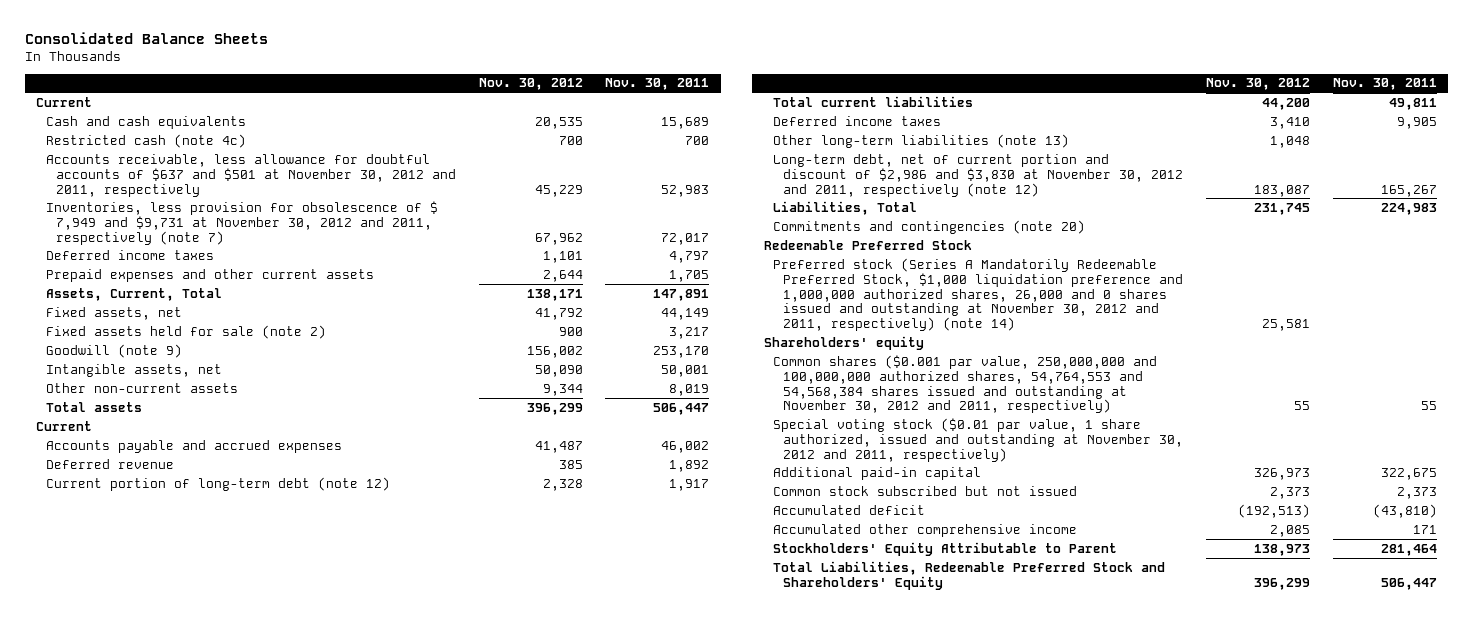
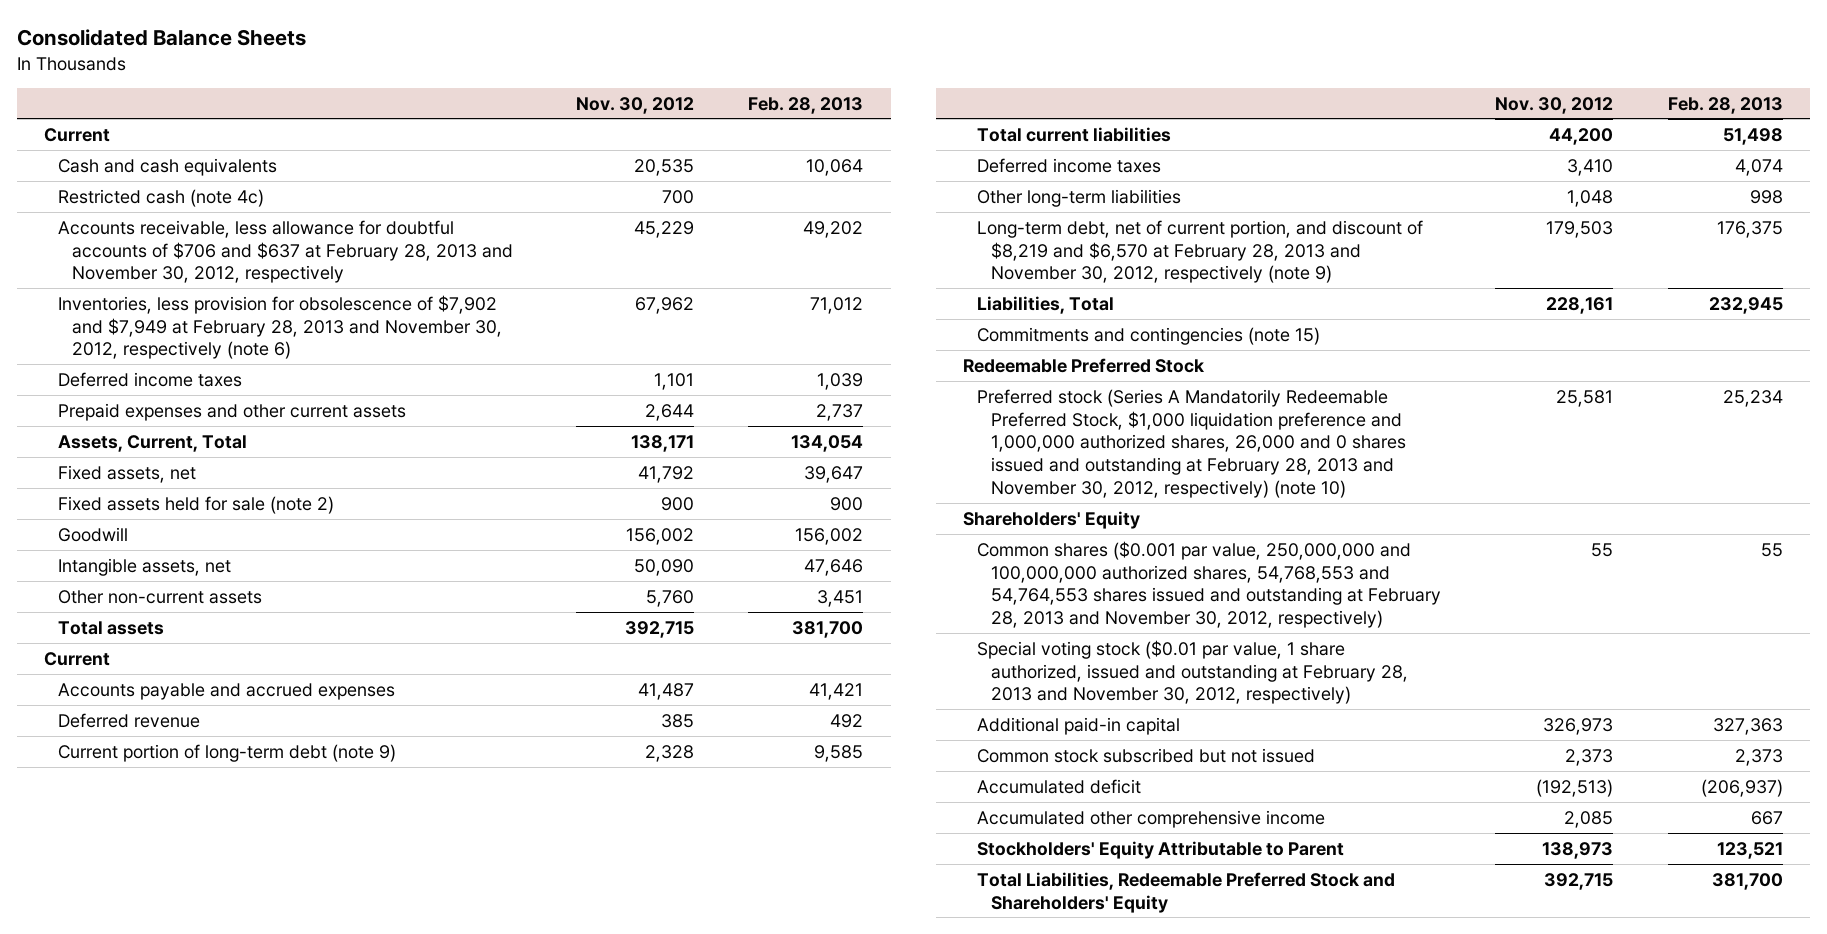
[605,78,710,91] Nov. 30, 2011 -> none
none -> [748,96,864,114] Feb. 28, 2013
[46,153,456,197] Accounts receivable, less allowance for doubtful accounts of $637 and $501 at November 30, 2012 and 2011, respectively -> [57,219,513,284] Accounts receivable, less allowance for doubtful accounts of $706 and $637 at February 28, 2013 and November 30, 2012, respectively
[46,200,439,245] Inventories, less provision for obsolescence of $ 7,949 and $9,731 at November 30, 2012 and 2011, respectively (note 7) -> [57,294,502,360] Inventories, less provision for obsolescence of $7,902 and $7,949 at February 28, 2013 and November 30, 2012, respectively (note 6)
[46,343,183,358] Goodwill (note 9) -> [57,526,128,542] Goodwill
[542,383,583,396] 9,344 -> [646,589,695,607] 5,760
[526,402,583,415] 396,299 -> [625,620,695,638] 392,715
[46,476,391,491] Current portion of long-term debt (note 12) -> [57,743,396,762] Current portion of long-term debt (note 9)
[773,133,1070,148] Other long-term liabilities (note 13) -> [977,188,1182,207] Other long-term liabilities
[773,153,1183,197] Long-term debt, net of current portion and discount of $2,986 and $3,830 at November 30, 2012 and 2011, respectively (note 12) -> [977,219,1424,284] Long-term debt, net of current portion, and discount of $8,219 and $6,570 at February 28, 2013 and November 30, 2012, respectively (note 9)
[1253,184,1310,197] 183,087 -> [1546,220,1614,238] 179,503
[1253,202,1310,215] 231,745 -> [1546,296,1614,314] 228,161
[773,219,1086,234] Commitments and contingencies (note 20) -> [977,326,1321,345] Commitments and contingencies (note 15)
[773,257,1183,332] Preferred stock (Series A Mandatorily Redeemable Preferred Stock, $1,000 liquidation preference and 1,000,000 authorized shares, 26,000 and 0 shares issued and outstanding at November 30, 2012 and 2011, respectively) (note 14) -> [977,388,1407,498] Preferred stock (Series A Mandatorily Redeemable Preferred Stock, $1,000 liquidation preference and 1,000,000 authorized shares, 26,000 and 0 shares issued and outstanding at February 28, 2013 and November 30, 2012, respectively) (note 10)
[763,335,924,350] Shareholders' equity -> [963,510,1141,529] Shareholders' Equity
[773,354,1158,414] Common shares ($0.001 par value, 250,000,000 and 100,000,000 authorized shares, 54,764,553 and 54,568,384 shares issued and outstanding at November 30, 2012 and 2011, respectively) -> [977,540,1442,629] Common shares ($0.001 par value, 250,000,000 and 100,000,000 authorized shares, 54,768,553 and 54,764,553 shares issued and outstanding at February 28, 2013 and November 30, 2012, respectively)
[773,417,1183,462] Special voting stock ($0.01 par value, 1 share authorized, issued and outstanding at November 30, 2012 and 2011, respectively) -> [977,639,1409,705] Special voting stock ($0.01 par value, 1 share authorized, issued and outstanding at February 28, 2013 and November 30, 2012, respectively)
[1253,577,1310,590] 396,299 -> [1544,872,1614,890] 392,715

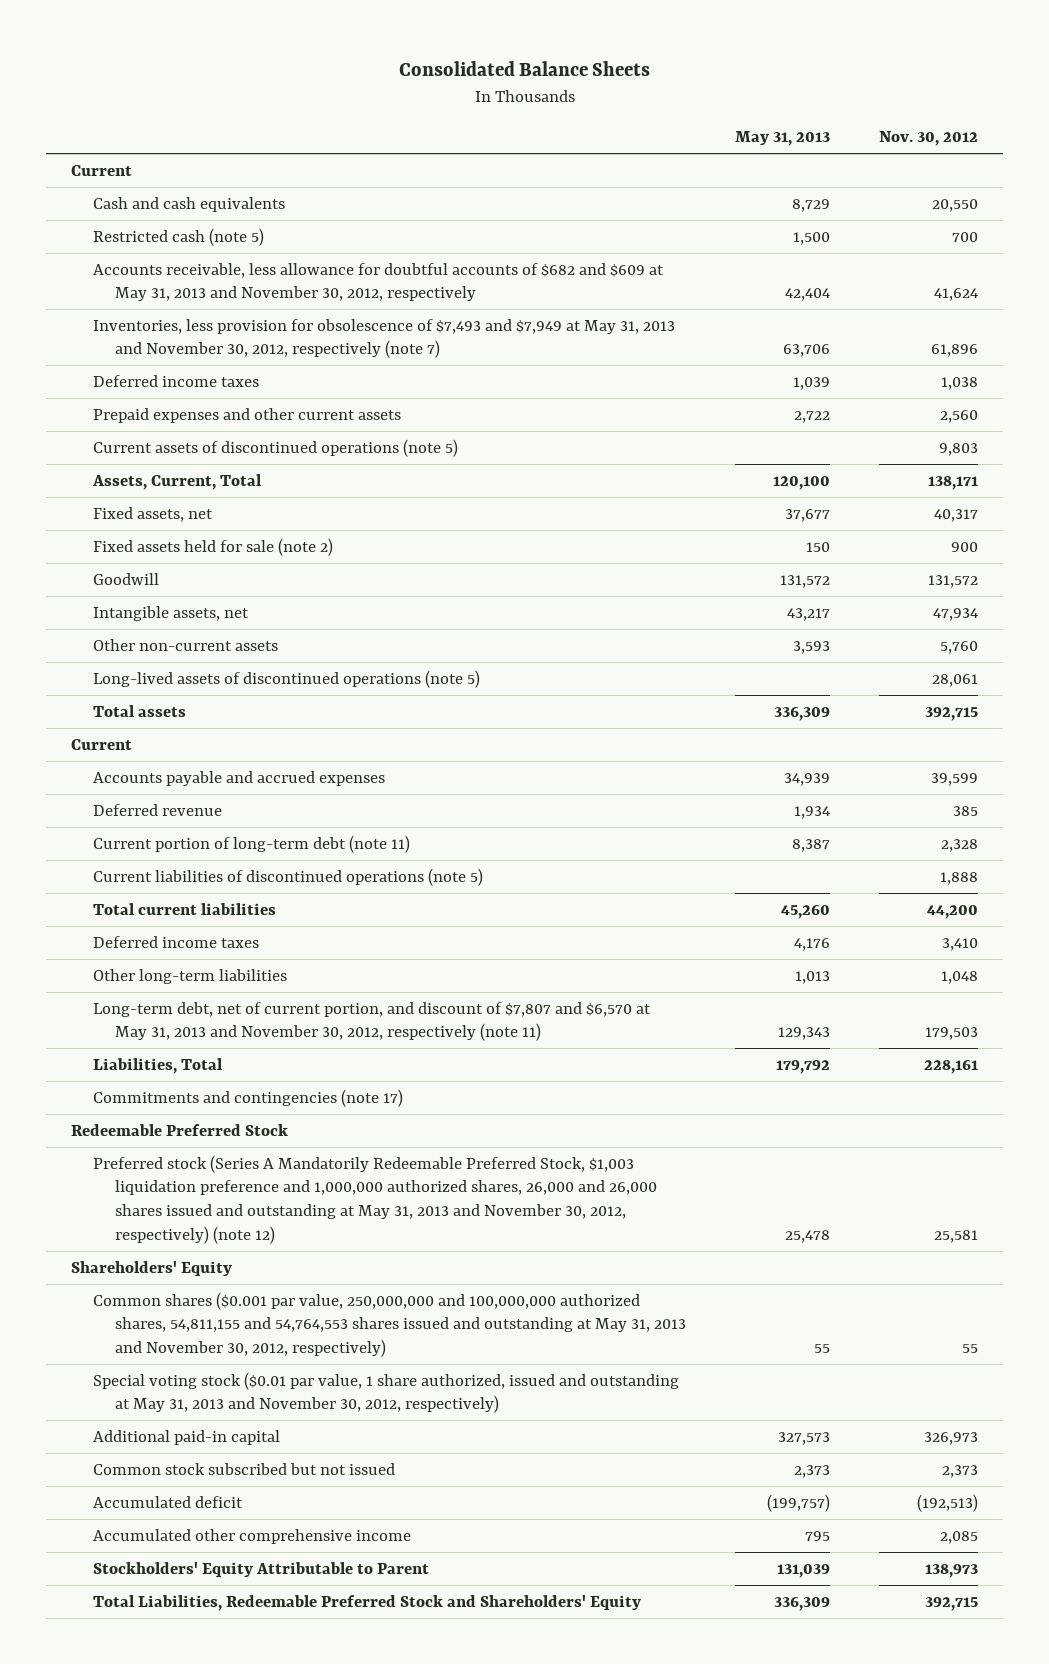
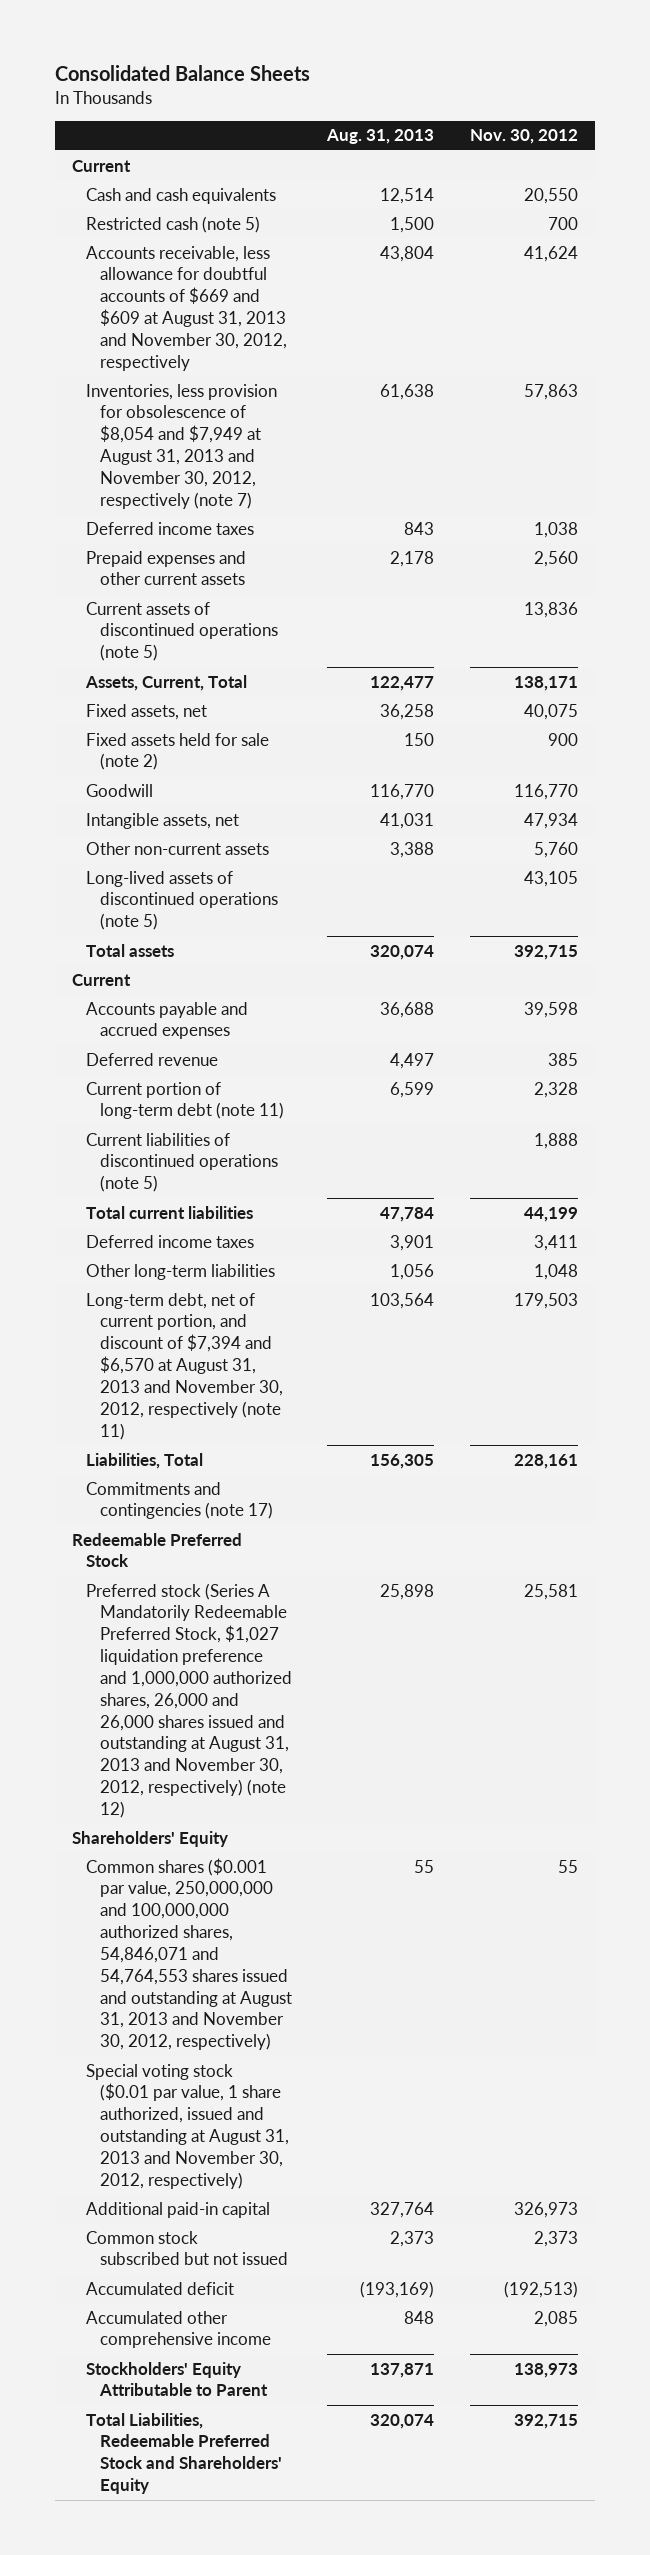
[735,131,831,147] May 31, 2013 -> none
none -> [326,129,435,145] Aug. 31, 2013
[93,262,665,302] Accounts receivable, less allowance for doubtful accounts of $682 and $609 at May 31, 2013 and November 30, 2012, respectively -> [86,245,287,371] Accounts receivable, less allowance for doubtful accounts of $669 and $609 at August 31, 2013 and November 30, 2012, respectively
[93,318,676,359] Inventories, less provision for obsolescence of $7,493 and $7,949 at May 31, 2013 and November 30, 2012, respectively (note 7) -> [86,383,278,509] Inventories, less provision for obsolescence of $8,054 and $7,949 at August 31, 2013 and November 30, 2012, respectively (note 7)
[931,344,979,358] 61,896 -> [523,383,578,400] 57,863
[939,442,979,456] 9,803 -> [523,601,578,618] 13,836
[934,508,979,522] 40,317 -> [523,703,578,720] 40,075
[928,574,979,588] 131,572 -> [513,783,578,800] 116,770
[932,673,979,687] 28,061 -> [523,870,578,887] 43,105
[931,772,979,786] 39,599 -> [523,1001,578,1018] 39,598
[927,904,979,919] 44,200 -> [523,1206,578,1222] 44,199
[942,937,979,951] 3,410 -> [533,1234,578,1251] 3,411
[93,1001,652,1042] Long-term debt, net of current portion, and discount of $7,807 and $6,570 at May 31, 2013 and November 30, 2012, respectively (note 11) -> [86,1292,283,1440] Long-term debt, net of current portion, and discount of $7,394 and $6,570 at August 31, 2013 and November 30, 2012, respectively (note 11)
[93,1154,658,1245] Preferred stock (Series A Mandatorily Redeemable Preferred Stock, $1,003 liquidation preference and 1,000,000 authorized shares, 26,000 and 26,000 shares issued and outstanding at May 31, 2013 and November 30, 2012, respectively) (note 12) -> [86,1582,292,1818] Preferred stock (Series A Mandatorily Redeemable Preferred Stock, $1,027 liquidation preference and 1,000,000 authorized shares, 26,000 and 26,000 shares issued and outstanding at August 31, 2013 and November 30, 2012, respectively) (note 12)
[93,1291,687,1358] Common shares ($0.001 par value, 250,000,000 and 100,000,000 authorized shares, 54,811,155 and 54,764,553 shares issued and outstanding at May 31, 2013 and November 30, 2012, respectively) -> [86,1857,292,2051] Common shares ($0.001 par value, 250,000,000 and 100,000,000 authorized shares, 54,846,071 and 54,764,553 shares issued and outstanding at August 31, 2013 and November 30, 2012, respectively)
[93,1371,680,1414] Special voting stock ($0.01 par value, 1 share authorized, issued and outstanding at May 31, 2013 and November 30, 2012, respectively) -> [86,2063,289,2189] Special voting stock ($0.01 par value, 1 share authorized, issued and outstanding at August 31, 2013 and November 30, 2012, respectively)

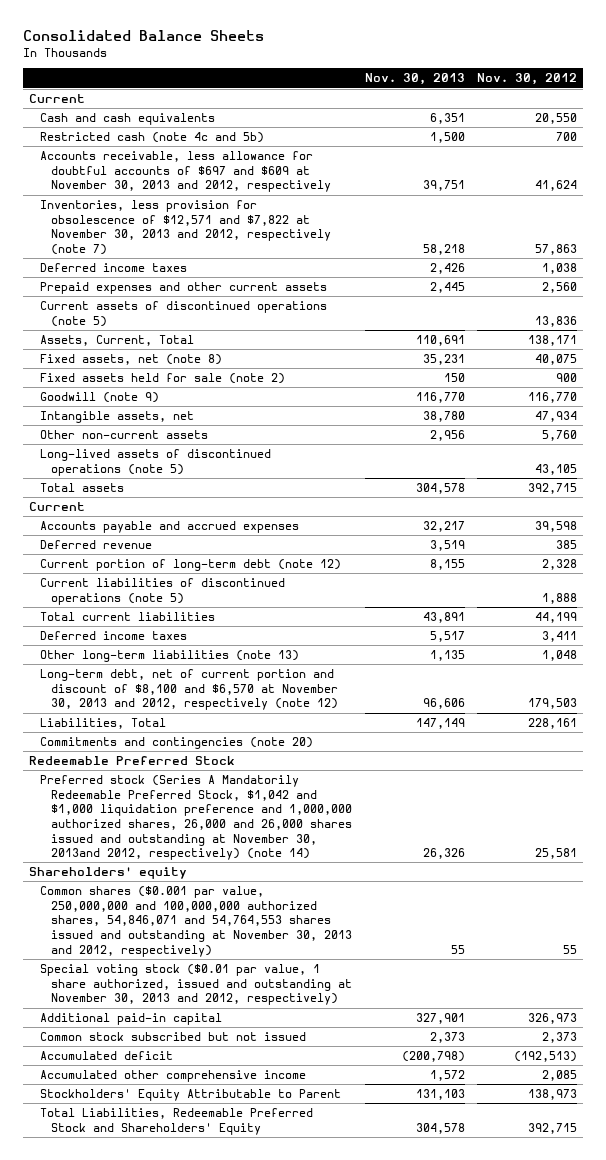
[326,129,435,145] Aug. 31, 2013 -> none
none -> [364,73,465,86] Nov. 30, 2013
[86,215,261,233] Restricted cash (note 5) -> [40,132,265,144] Restricted cash (note 4c and 5b)
[86,245,287,371] Accounts receivable, less allowance for doubtful accounts of $669 and $609 at August 31, 2013 and November 30, 2012, respectively -> [40,151,332,193] Accounts receivable, less allowance for doubtful accounts of $697 and $609 at November 30, 2013 and 2012, respectively
[86,383,278,509] Inventories, less provision for obsolescence of $8,054 and $7,949 at August 31, 2013 and November 30, 2012, respectively (note 7) -> [40,200,332,255] Inventories, less provision for obsolescence of $12,571 and $7,822 at November 30, 2013 and 2012, respectively (note 7)
[86,703,208,720] Fixed assets, net -> [40,354,223,366] Fixed assets, net (note 8)
[86,783,154,797] Goodwill -> [40,392,160,404] Goodwill (note 9)
[86,1081,284,1120] Current portion of long-term debt (note 11) -> [40,559,342,572] Current portion of long-term debt (note 12)
[86,1263,276,1280] Other long-term liabilities -> [40,650,300,663] Other long-term liabilities (note 13)
[86,1292,283,1440] Long-term debt, net of current portion, and discount of $7,394 and $6,570 at August 31, 2013 and November 30, 2012, respectively (note 11) -> [40,669,339,711] Long-term debt, net of current portion and discount of $8,100 and $6,570 at November 30, 2013 and 2012, respectively (note 12)
[86,1481,273,1520] Commitments and contingencies (note 17) -> [40,737,314,750] Commitments and contingencies (note 20)
[86,1582,292,1818] Preferred stock (Series A Mandatorily Redeemable Preferred Stock, $1,027 liquidation preference and 1,000,000 authorized shares, 26,000 and 26,000 shares issued and outstanding at August 31, 2013 and November 30, 2012, respectively) (note 12) -> [40,775,353,861] Preferred stock (Series A Mandatorily Redeemable Preferred Stock, $1,042 and $1,000 liquidation preference and 1,000,000 authorized shares, 26,000 and 26,000 shares issued and outstanding at November 30, 2013and 2012, respectively) (note 14)
[72,1830,229,1847] Shareholders' Equity -> [29,867,188,880] Shareholders' equity
[86,1857,292,2051] Common shares ($0.001 par value, 250,000,000 and 100,000,000 authorized shares, 54,846,071 and 54,764,553 shares issued and outstanding at August 31, 2013 and November 30, 2012, respectively) -> [40,886,353,957] Common shares ($0.001 par value, 250,000,000 and 100,000,000 authorized shares, 54,846,071 and 54,764,553 shares issued and outstanding at November 30, 2013 and 2012, respectively)
[86,2063,289,2189] Special voting stock ($0.01 par value, 1 share authorized, issued and outstanding at August 31, 2013 and November 30, 2012, respectively) -> [40,964,353,1006] Special voting stock ($0.01 par value, 1 share authorized, issued and outstanding at November 30, 2013 and 2012, respectively)

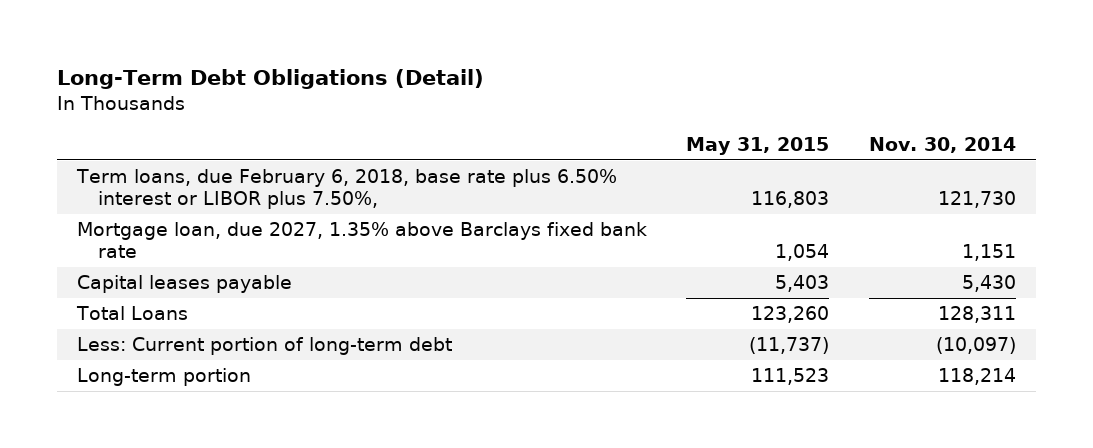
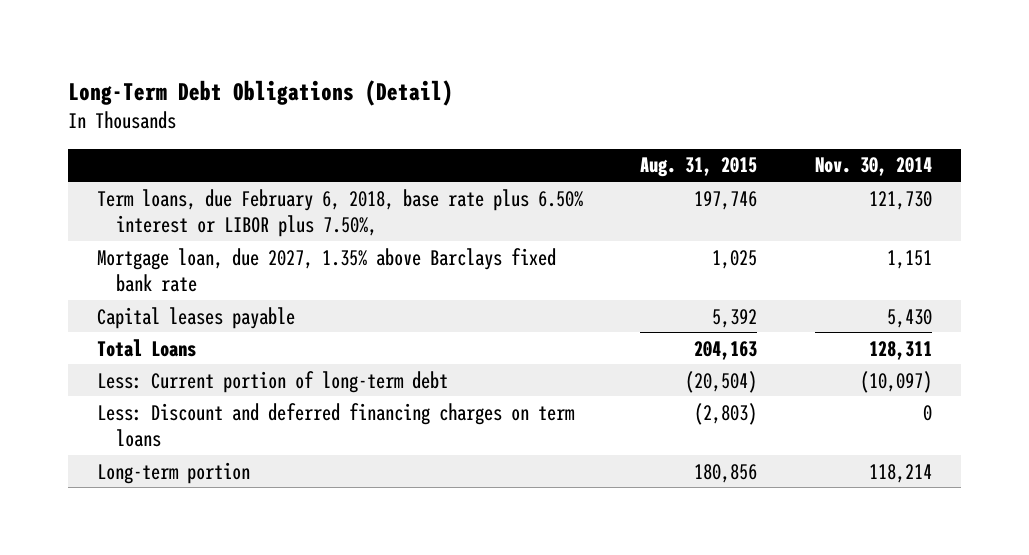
[686,136,830,155] May 31, 2015 -> none
none -> [640,157,758,178] Aug. 31, 2015
none -> [96,402,575,447] Less: Discount and deferred financing charges on term loans

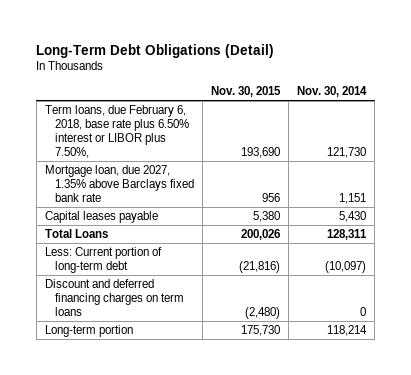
[640,157,758,178] Aug. 31, 2015 -> none
none -> [211,86,282,98] Nov. 30, 2015
[96,402,575,447] Less: Discount and deferred financing charges on term loans -> [44,279,185,317] Discount and deferred financing charges on term loans

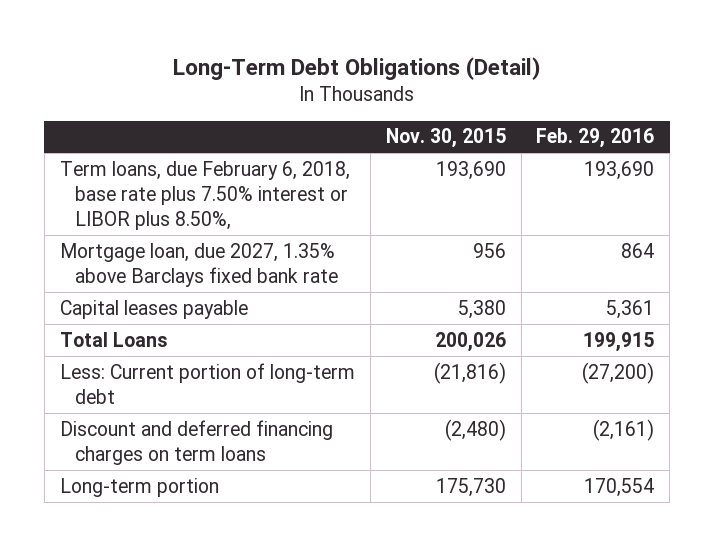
[297,86,368,98] Nov. 30, 2014 -> none
none -> [536,128,655,149] Feb. 29, 2016
[44,105,190,159] Term loans, due February 6, 2018, base rate plus 6.50% interest or LIBOR plus 7.50%, -> [59,160,350,231] Term loans, due February 6, 2018, base rate plus 7.50% interest or LIBOR plus 8.50%,

